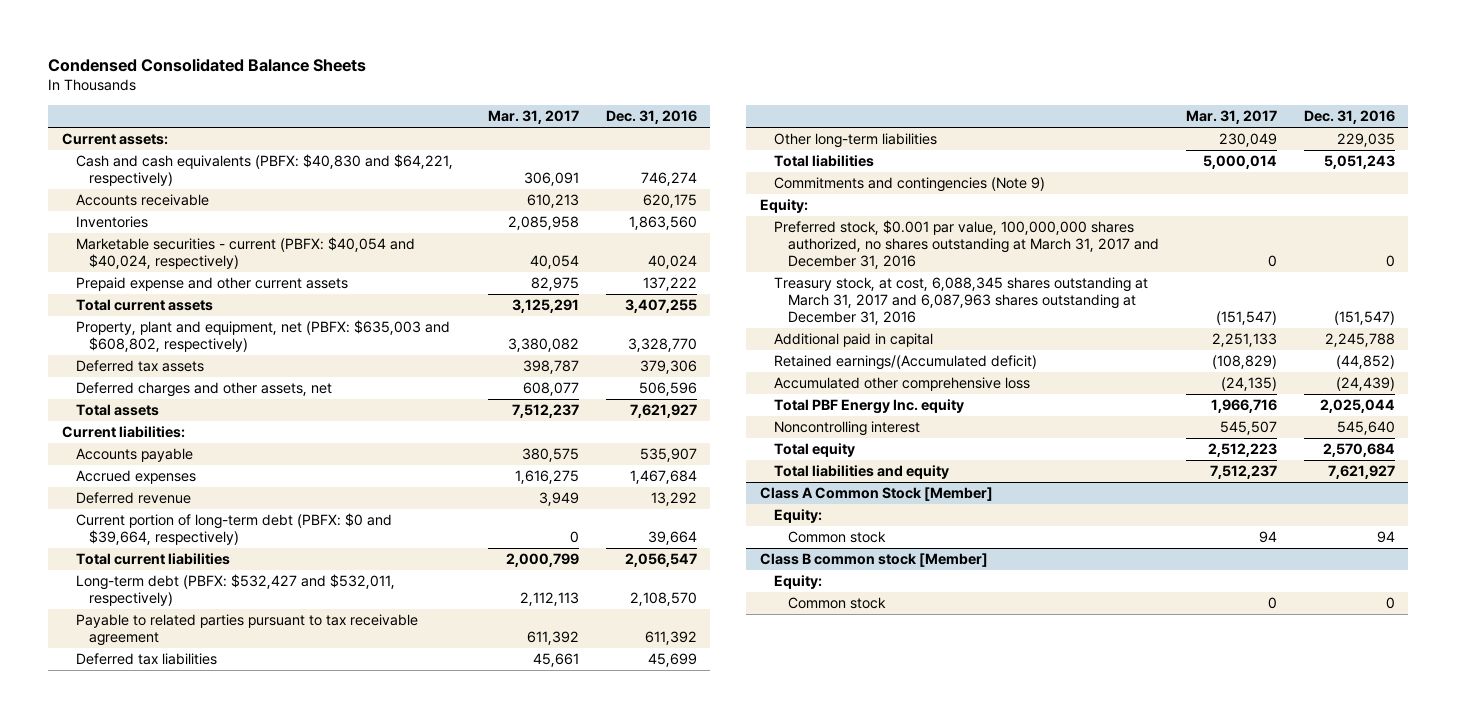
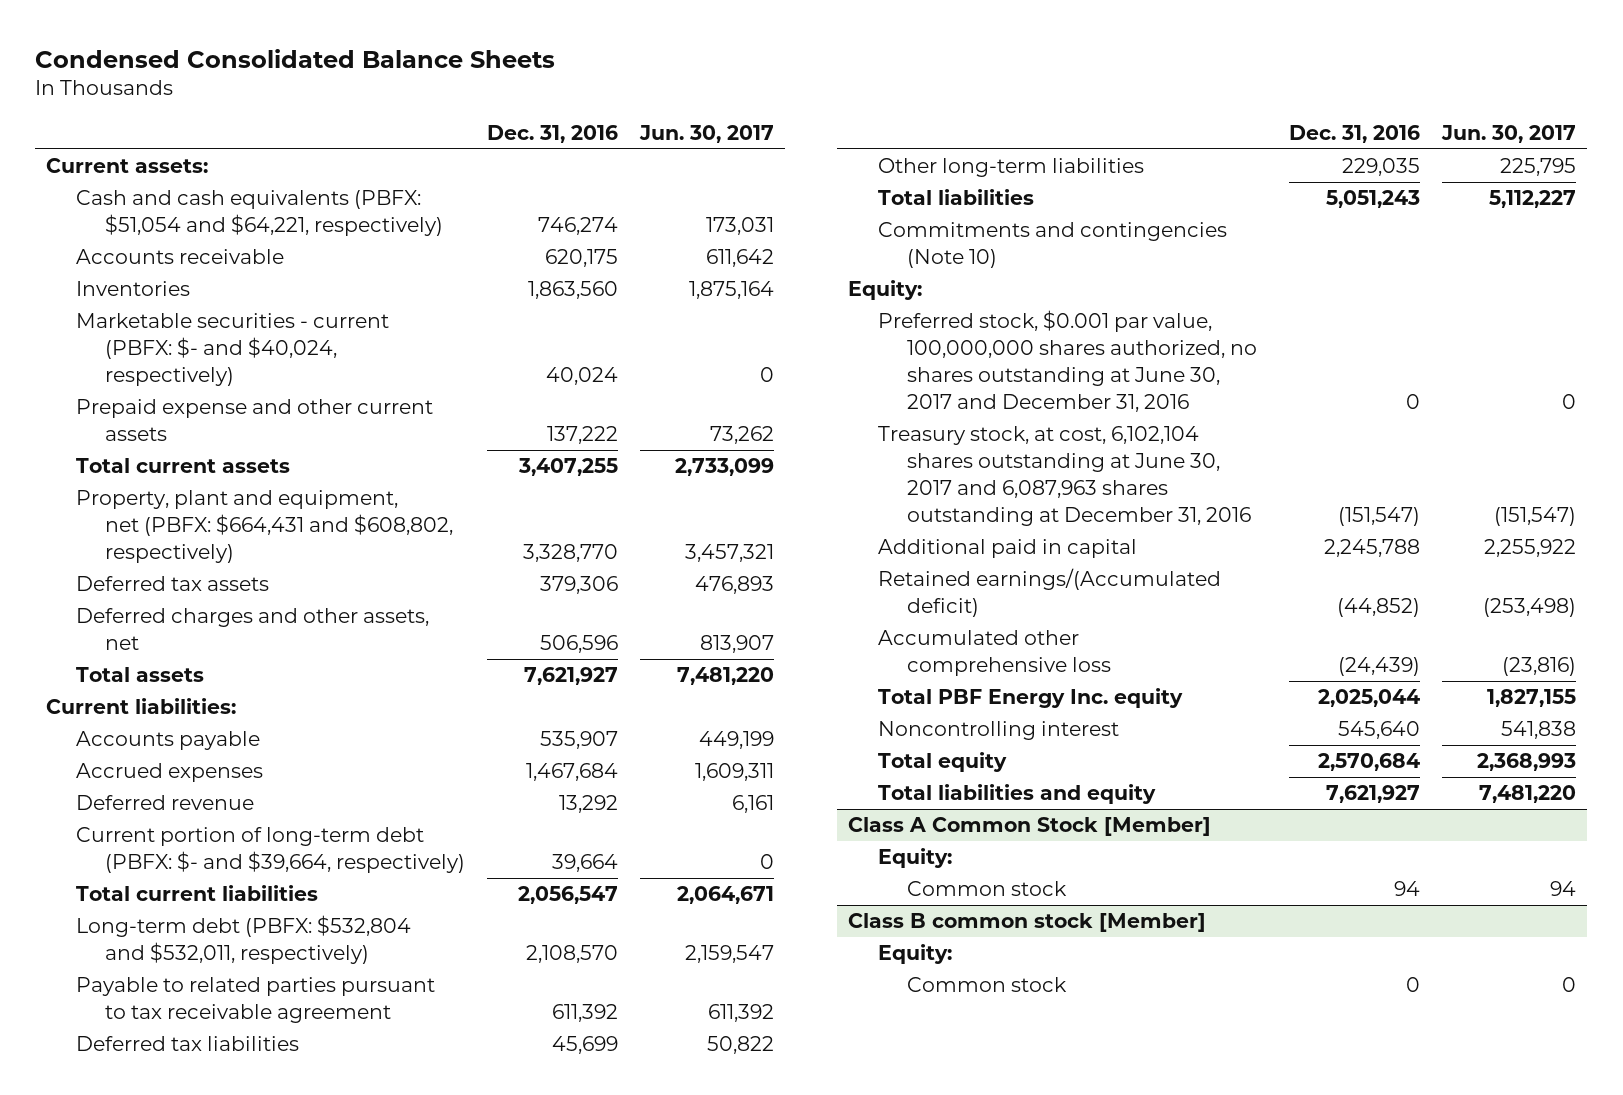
[487,110,579,125] Mar. 31, 2017 -> none
none -> [639,124,775,143] Jun. 30, 2017
[75,154,453,187] Cash and cash equivalents (PBFX: $40,830 and $64,221, respectively) -> [75,190,444,237] Cash and cash equivalents (PBFX: $51,054 and $64,221, respectively)
[75,237,415,270] Marketable securities - current (PBFX: $40,054 and $40,024, respectively) -> [75,313,389,387] Marketable securities - current (PBFX: $- and $40,024, respectively)
[75,320,450,353] Property, plant and equipment, net (PBFX: $635,003 and $608,802, respectively) -> [75,490,454,564] Property, plant and equipment, net (PBFX: $664,431 and $608,802, respectively)
[75,513,392,546] Current portion of long-term debt (PBFX: $0 and $39,664, respectively) -> [75,827,466,874] Current portion of long-term debt (PBFX: $- and $39,664, respectively)
[75,574,395,607] Long-term debt (PBFX: $532,427 and $532,011, respectively) -> [75,915,411,965] Long-term debt (PBFX: $532,804 and $532,011, respectively)
[773,177,1045,193] Commitments and contingencies (Note 9) -> [877,222,1227,269] Commitments and contingencies (Note 10)
[773,220,1159,270] Preferred stock, $0.001 par value, 100,000,000 shares authorized, no shares outstanding at March 31, 2017 and December 31, 2016 -> [877,310,1257,413] Preferred stock, $0.001 par value, 100,000,000 shares authorized, no shares outstanding at June 30, 2017 and December 31, 2016
[773,277,1148,326] Treasury stock, at cost, 6,088,345 shares outstanding at March 31, 2017 and 6,087,963 shares outstanding at December 31, 2016 -> [877,426,1251,527] Treasury stock, at cost, 6,102,104 shares outstanding at June 30, 2017 and 6,087,963 shares outstanding at December 31, 2016

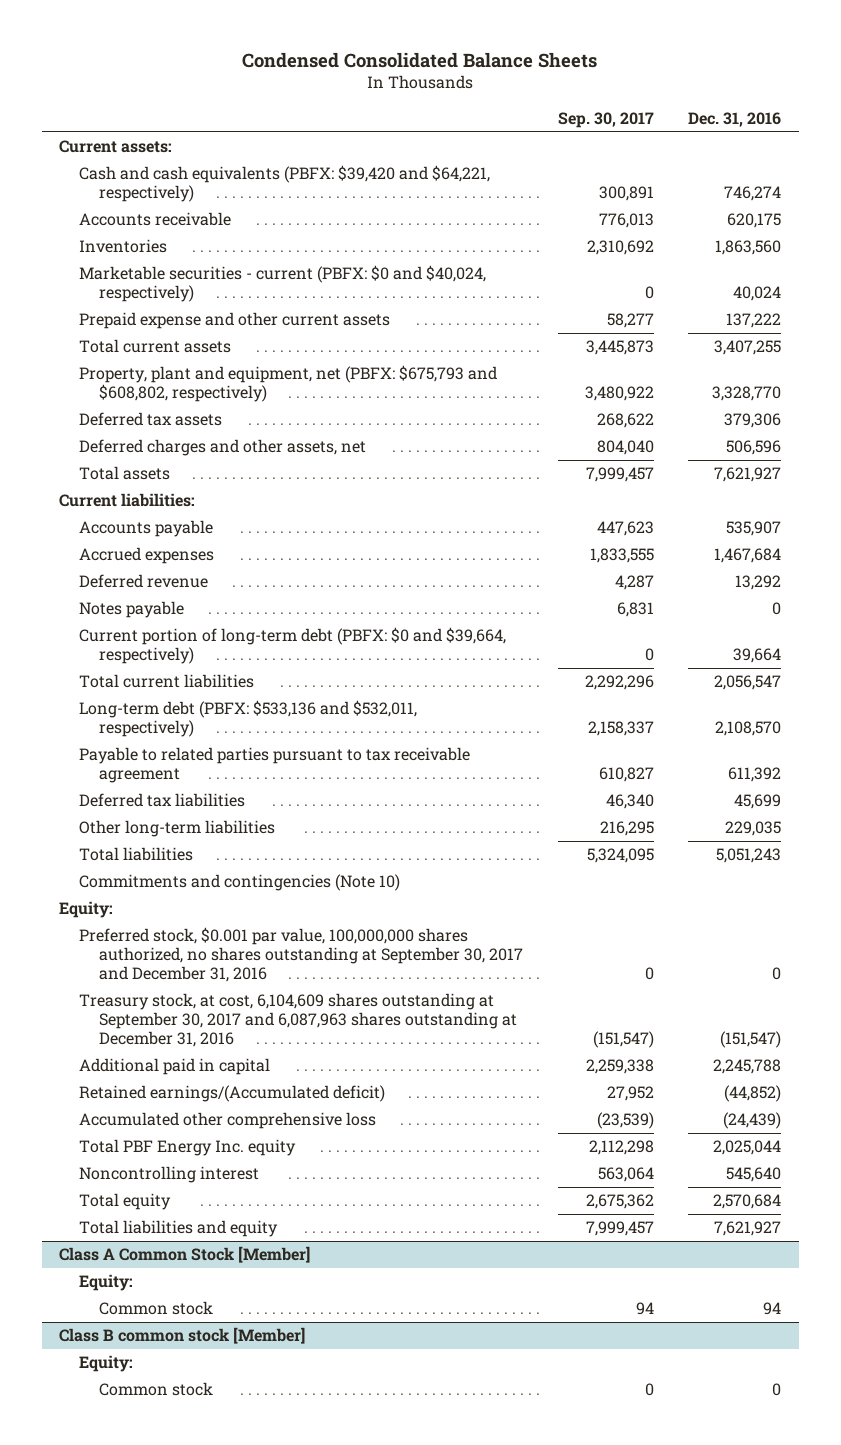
[639,124,775,143] Jun. 30, 2017 -> none
none -> [557,111,654,128] Sep. 30, 2017
[75,190,444,237] Cash and cash equivalents (PBFX: $51,054 and $64,221, respectively) -> [79,165,491,203] Cash and cash equivalents (PBFX: $39,420 and $64,221, respectively)
[75,313,389,387] Marketable securities - current (PBFX: $- and $40,024, respectively) -> [79,265,487,303] Marketable securities - current (PBFX: $0 and $40,024, respectively)
[75,490,454,564] Property, plant and equipment, net (PBFX: $664,431 and $608,802, respectively) -> [79,365,498,403] Property, plant and equipment, net (PBFX: $675,793 and $608,802, respectively)
none -> [79,601,185,619] Notes payable
[75,827,466,874] Current portion of long-term debt (PBFX: $- and $39,664, respectively) -> [79,627,507,665] Current portion of long-term debt (PBFX: $0 and $39,664, respectively)
[75,915,411,965] Long-term debt (PBFX: $532,804 and $532,011, respectively) -> [79,700,418,738] Long-term debt (PBFX: $533,136 and $532,011, respectively)
[877,310,1257,413] Preferred stock, $0.001 par value, 100,000,000 shares authorized, no shares outstanding at June 30, 2017 and December 31, 2016 -> [79,927,523,982] Preferred stock, $0.001 par value, 100,000,000 shares authorized, no shares outstanding at September 30, 2017 and December 31, 2016
[877,426,1251,527] Treasury stock, at cost, 6,102,104 shares outstanding at June 30, 2017 and 6,087,963 shares outstanding at December 31, 2016 -> [79,993,517,1047] Treasury stock, at cost, 6,104,609 shares outstanding at September 30, 2017 and 6,087,963 shares outstanding at December 31, 2016

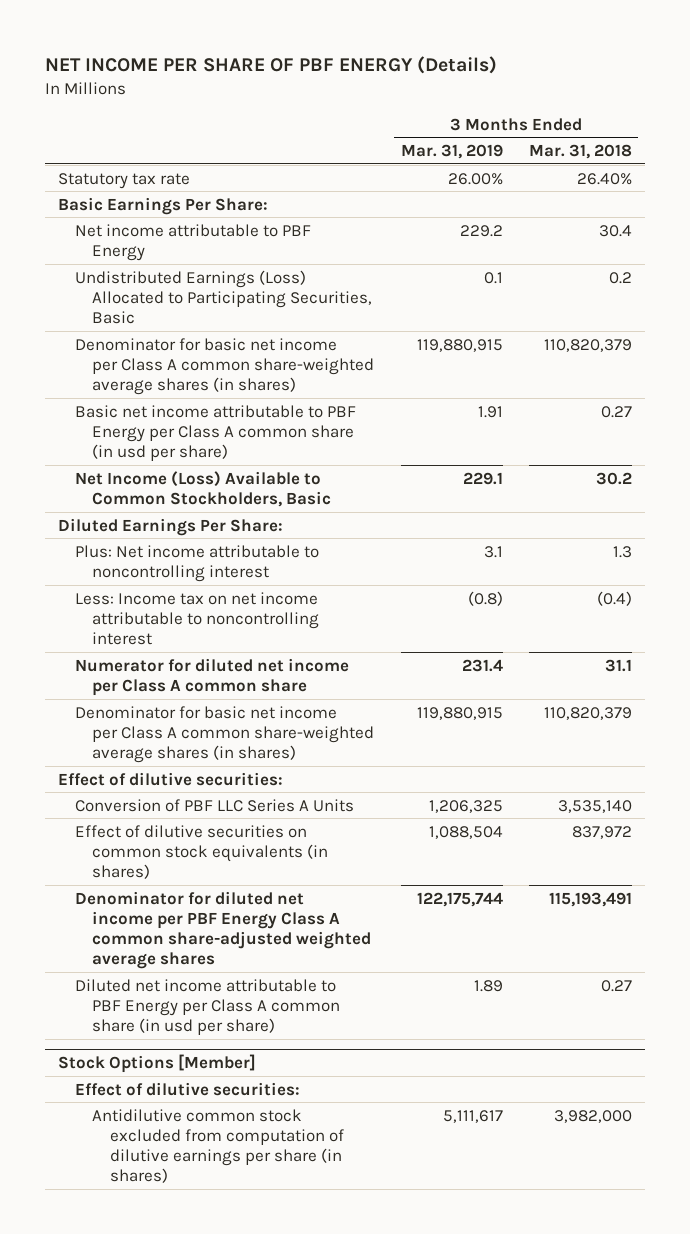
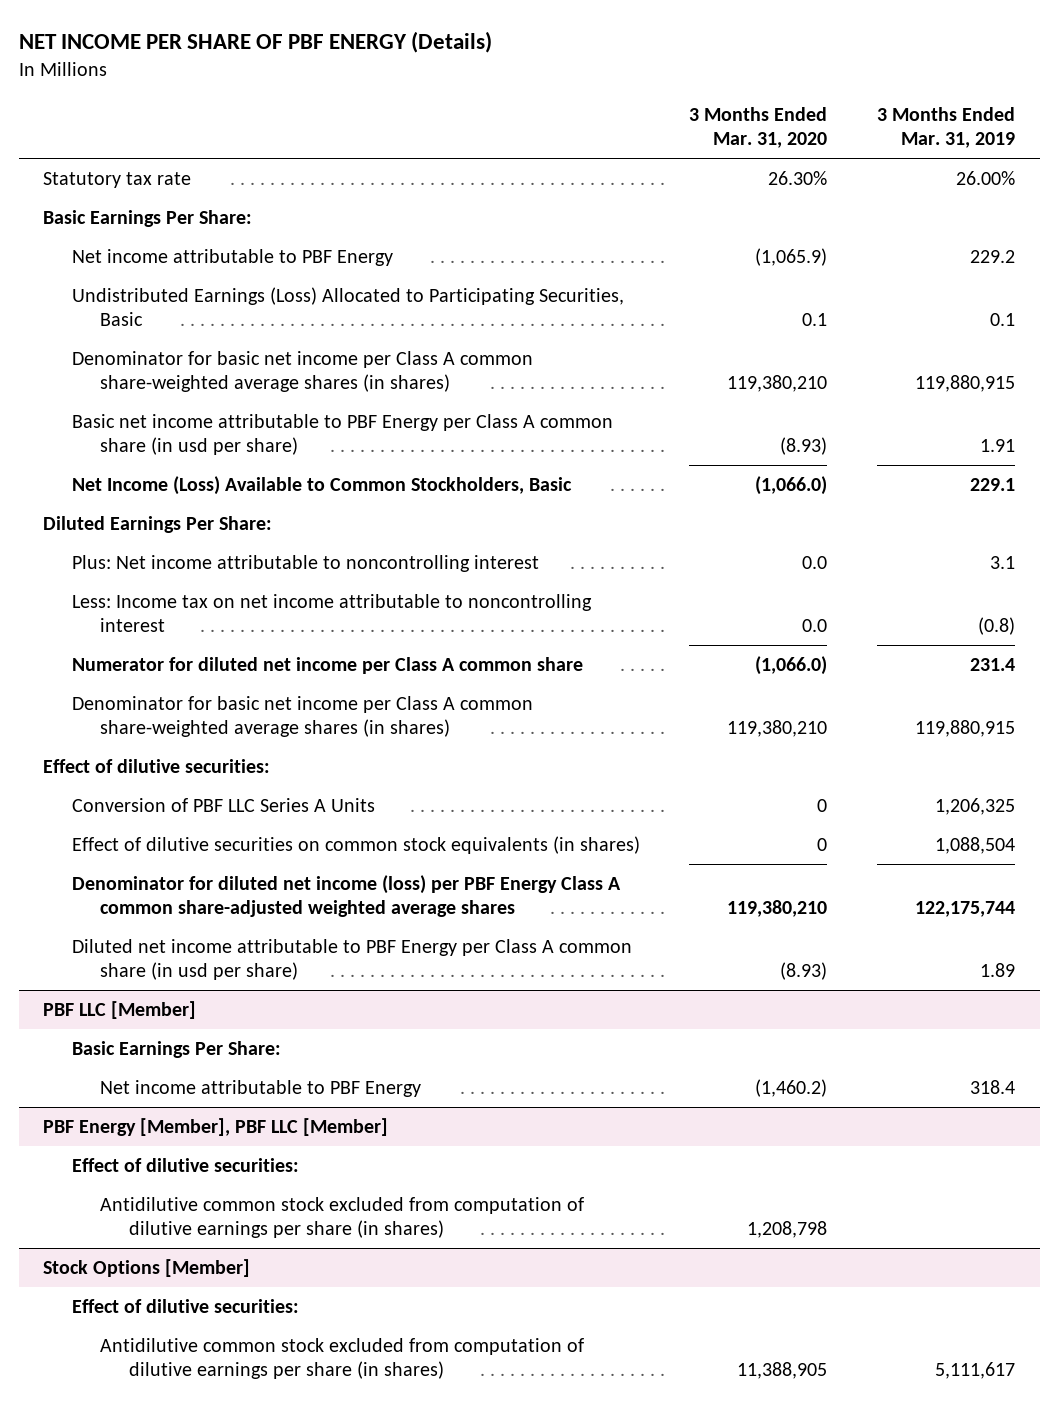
[528,144,632,160] Mar. 31, 2018 -> none
none -> [689,107,828,149] 3 Months Ended Mar. 31, 2020
[75,890,372,969] Denominator for diluted net income per PBF Energy Class A common share-adjusted weighted average shares -> [71,874,621,918] Denominator for diluted net income (loss) per PBF Energy Class A common share-adjusted weighted average shares
none -> [43,1000,197,1019] PBF LLC [Member]
none -> [71,1040,281,1058] Basic Earnings Per Share:
none -> [100,1079,422,1097] Net income attributable to PBF Energy
none -> [43,1117,389,1136] PBF Energy [Member], PBF LLC [Member]
none -> [71,1157,299,1172] Effect of dilutive securities:
none -> [100,1196,585,1239] Antidilutive common stock excluded from computation of dilutive earnings per share (in shares)

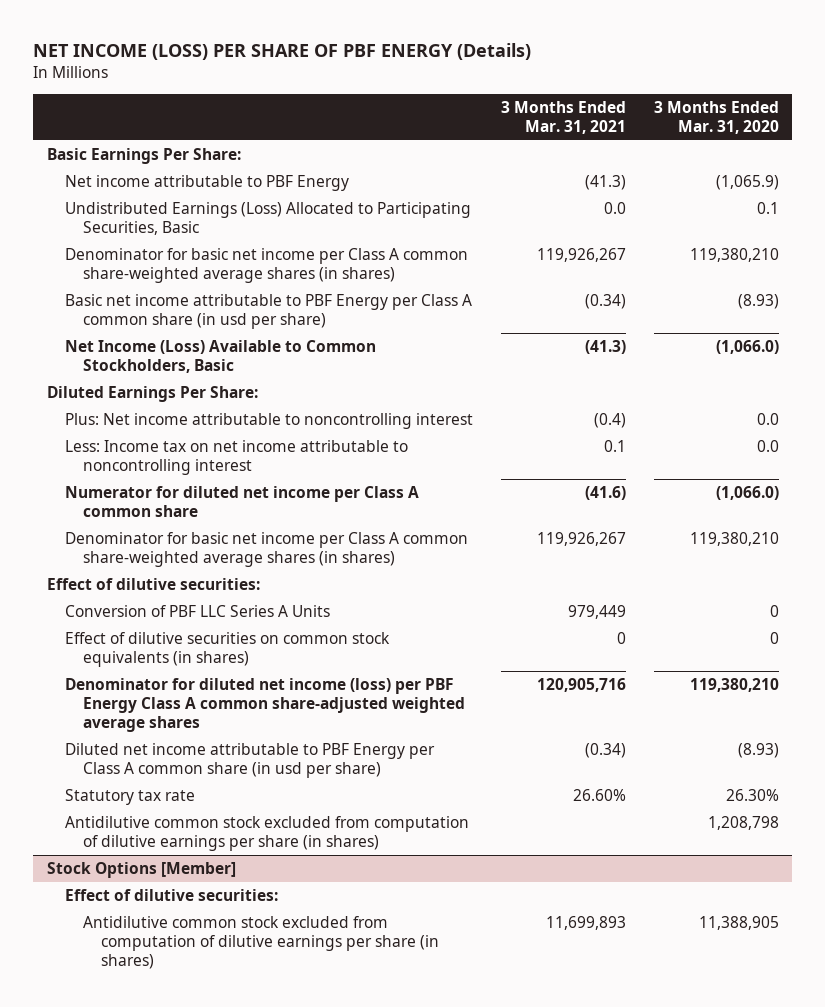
[18,31,492,54] NET INCOME PER SHARE OF PBF ENERGY (Details) -> [32,42,531,60] NET INCOME (LOSS) PER SHARE OF PBF ENERGY (Details)
[876,107,1015,149] 3 Months Ended Mar. 31, 2019 -> none
none -> [500,100,626,134] 3 Months Ended Mar. 31, 2021
[43,1000,197,1019] PBF LLC [Member] -> none
[71,1040,281,1058] Basic Earnings Per Share: -> none
[100,1079,422,1097] Net income attributable to PBF Energy -> none
[43,1117,389,1136] PBF Energy [Member], PBF LLC [Member] -> none
[71,1157,299,1172] Effect of dilutive securities: -> none
[43,171,192,188] Statutory tax rate -> [64,789,195,806] Statutory tax rate

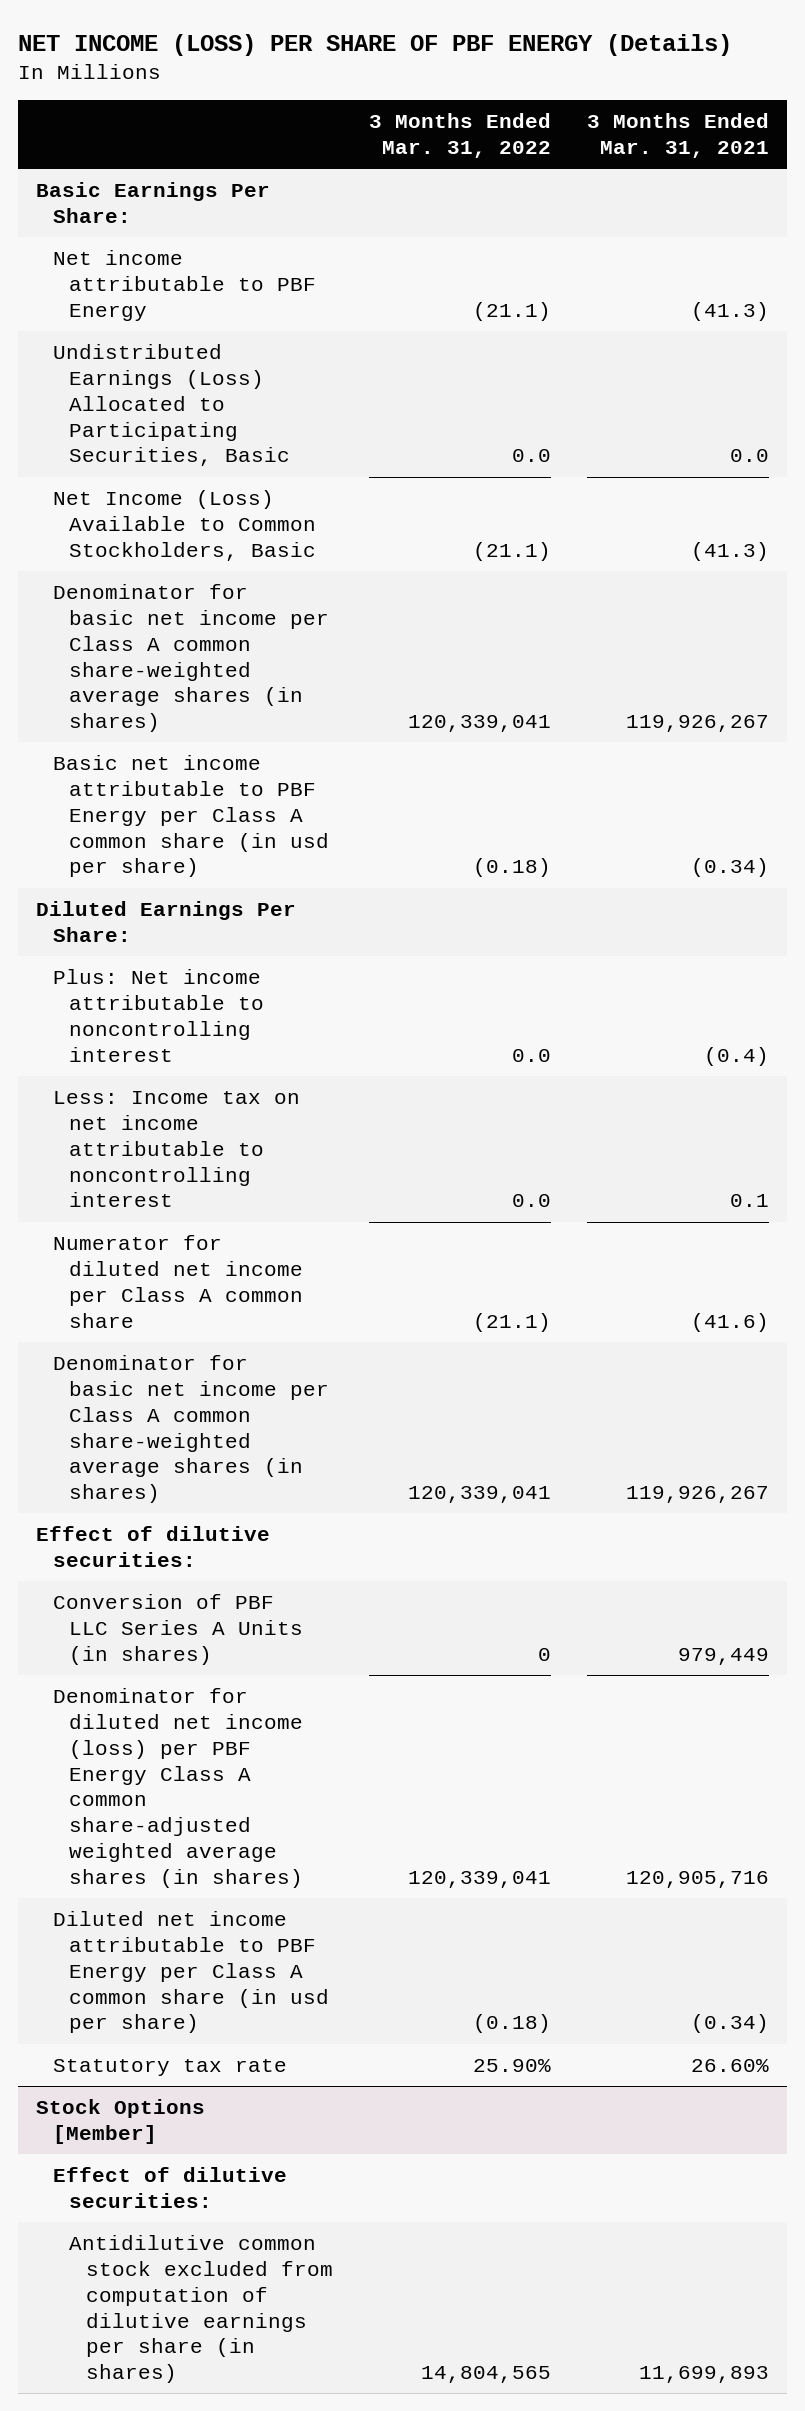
[653,100,779,134] 3 Months Ended Mar. 31, 2020 -> none
none -> [368,113,551,159] 3 Months Ended Mar. 31, 2022
[64,340,376,374] Net Income (Loss) Available to Common Stockholders, Basic -> [52,490,317,561] Net Income (Loss) Available to Common Stockholders, Basic
[64,632,390,668] Effect of dilutive securities on common stock equivalents (in shares) -> none
[64,605,330,618] Conversion of PBF LLC Series A Units -> [52,1594,304,1665] Conversion of PBF LLC Series A Units (in shares)
[64,678,466,732] Denominator for diluted net income (loss) per PBF Energy Class A common share-adjusted weighted average shares -> [52,1688,304,1888] Denominator for diluted net income (loss) per PBF Energy Class A common share-adjusted weighted average shares (in shares)
[64,816,469,852] Antidilutive common stock excluded from computation of dilutive earnings per share (in shares) -> none

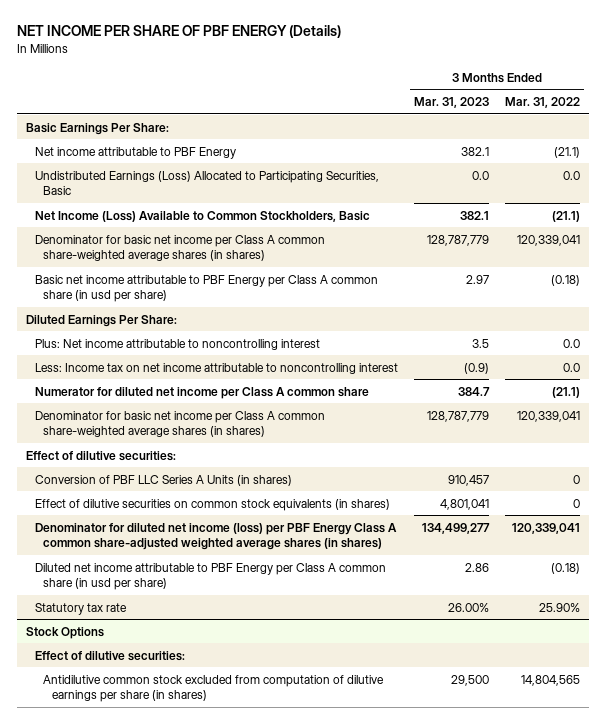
[18,33,733,56] NET INCOME (LOSS) PER SHARE OF PBF ENERGY (Details) -> [17,25,342,39] NET INCOME PER SHARE OF PBF ENERGY (Details)
[586,113,769,159] 3 Months Ended Mar. 31, 2021 -> none
none -> [413,97,489,109] Mar. 31, 2023
none -> [34,498,390,511] Effect of dilutive securities on common stock equivalents (in shares)
[36,2099,206,2144] Stock Options [Member] -> [25,626,104,639] Stock Options

